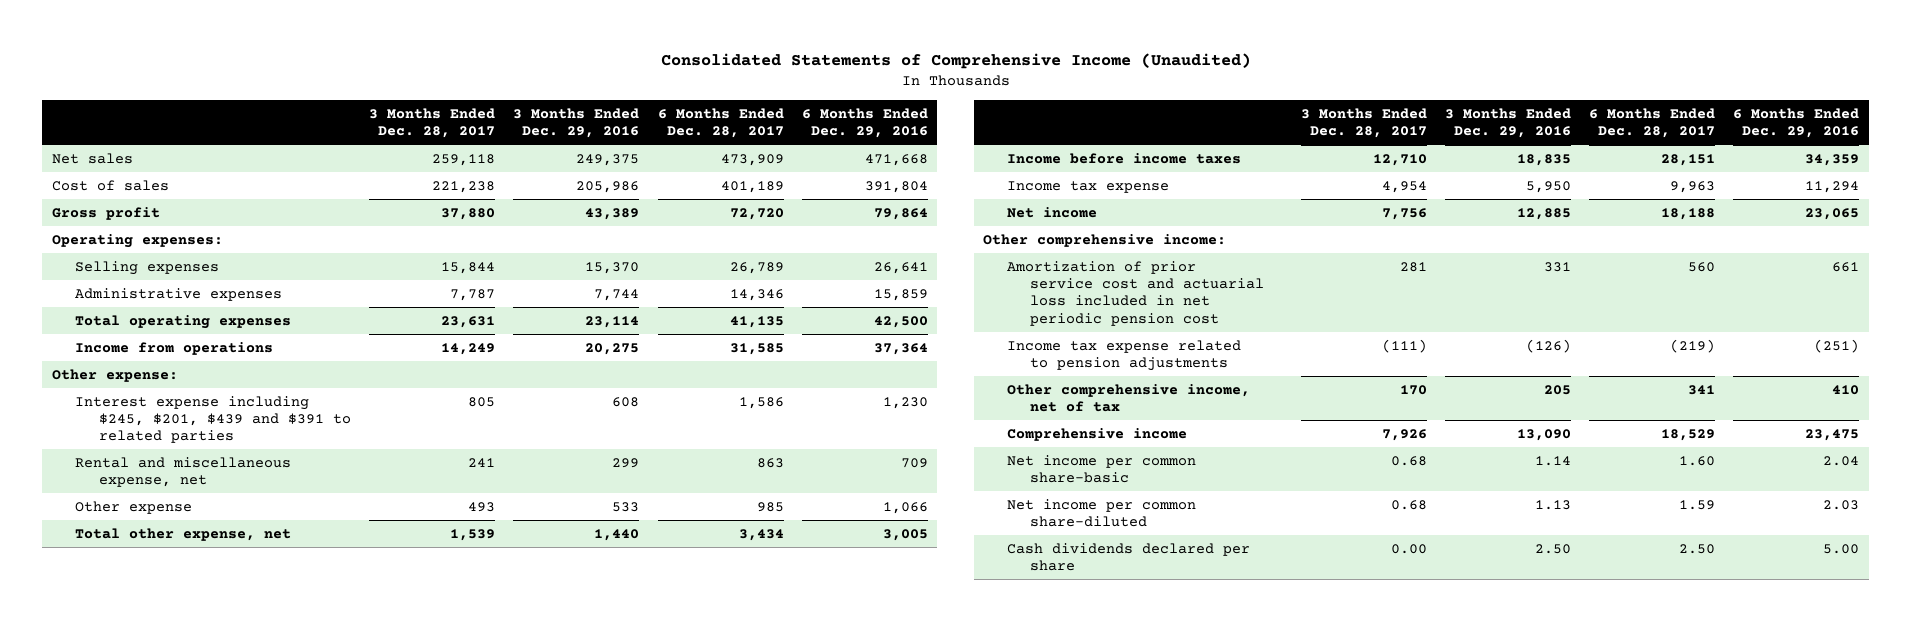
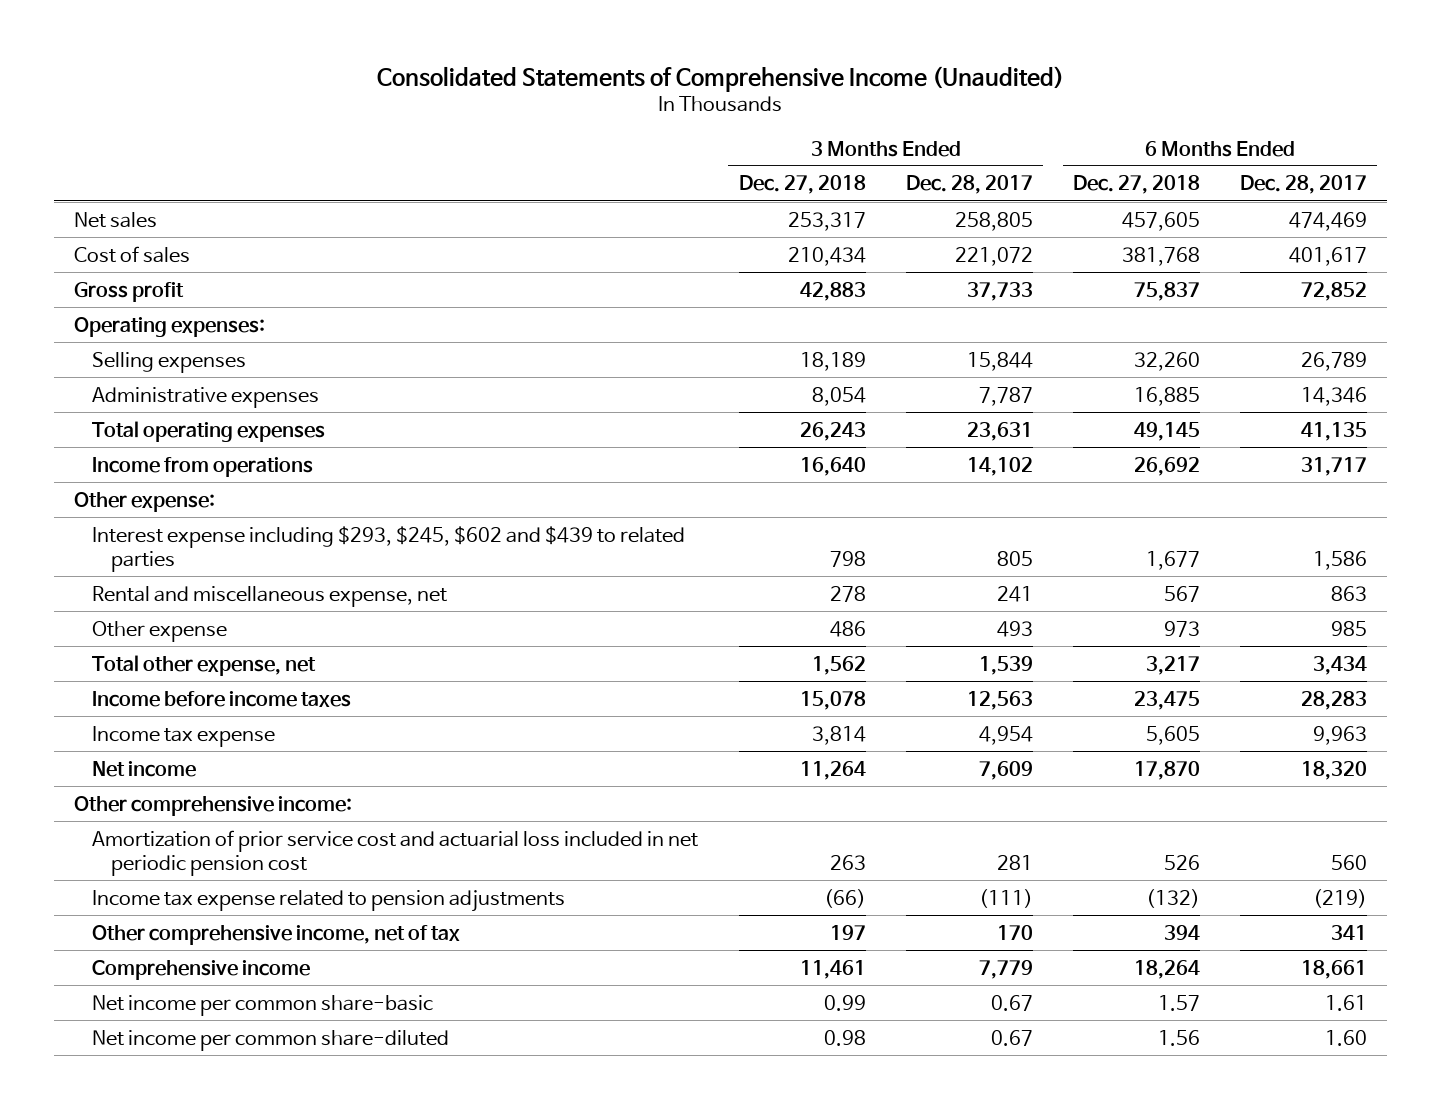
[513,107,640,139] 3 Months Ended Dec. 29, 2016 -> none
[801,107,928,139] 6 Months Ended Dec. 29, 2016 -> none
none -> [738,175,866,195] Dec. 27, 2018
none -> [1072,175,1200,195] Dec. 27, 2018
[431,153,495,166] 259,118 -> [954,211,1033,231] 258,805
[720,153,784,166] 473,909 -> [1288,211,1367,231] 474,469
[431,180,495,193] 221,238 -> [954,246,1033,266] 221,072
[720,180,784,193] 401,189 -> [1288,246,1367,266] 401,617
[440,207,495,220] 37,880 -> [966,281,1033,301] 37,733
[729,207,784,220] 72,720 -> [1300,281,1367,301] 72,852
[440,342,495,355] 14,249 -> [966,456,1033,476] 14,102
[729,342,784,355] 31,585 -> [1300,456,1367,476] 31,717
[75,395,351,444] Interest expense including $245, $201, $439 and $391 to related parties -> [92,525,686,572] Interest expense including $293, $245, $602 and $439 to related parties
[1372,153,1427,166] 12,710 -> [966,690,1033,710] 12,563
[1661,153,1716,166] 28,151 -> [1300,690,1367,710] 28,283
[1381,207,1427,220] 7,756 -> [978,760,1033,780] 7,609
[1661,207,1716,220] 18,188 -> [1300,760,1367,780] 18,320
[1006,542,1250,571] Cash dividends declared per share -> none
[1381,428,1427,441] 7,926 -> [978,959,1033,979] 7,779
[1661,428,1716,441] 18,529 -> [1300,959,1367,979] 18,661
[1390,455,1427,466] 0.68 -> [990,994,1033,1011] 0.67
[1679,455,1716,466] 1.60 -> [1324,994,1367,1011] 1.61
[1390,499,1427,510] 0.68 -> [990,1029,1033,1046] 0.67
[1679,499,1716,510] 1.59 -> [1324,1029,1367,1046] 1.60

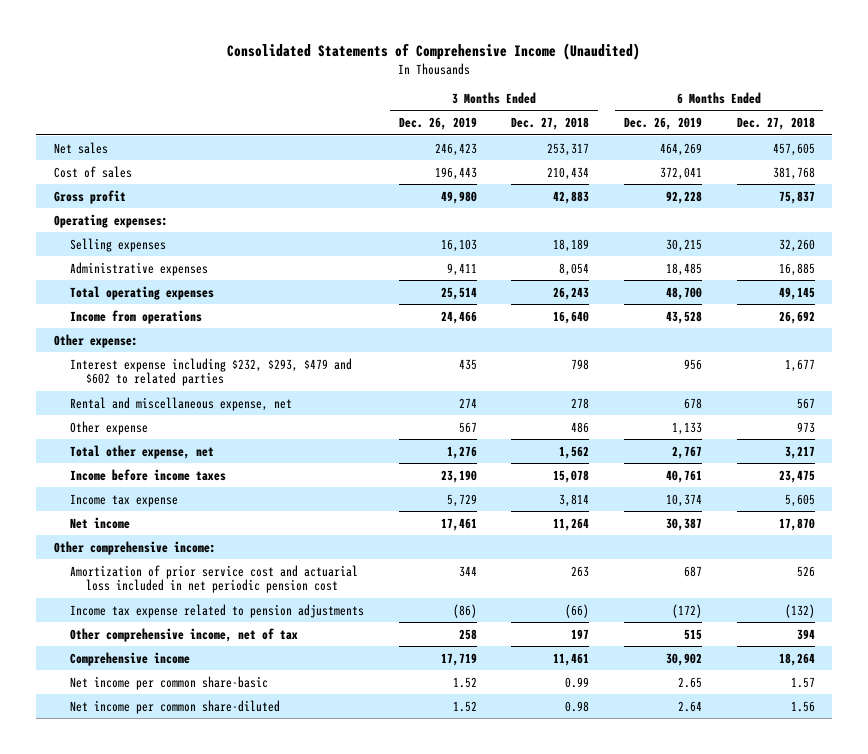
[905,175,1033,195] Dec. 28, 2017 -> none
[1239,175,1367,195] Dec. 28, 2017 -> none
none -> [398,117,477,131] Dec. 26, 2019
none -> [623,117,702,131] Dec. 26, 2019
[92,525,686,572] Interest expense including $293, $245, $602 and $439 to related parties -> [69,357,352,387] Interest expense including $232, $293, $479 and $602 to related parties

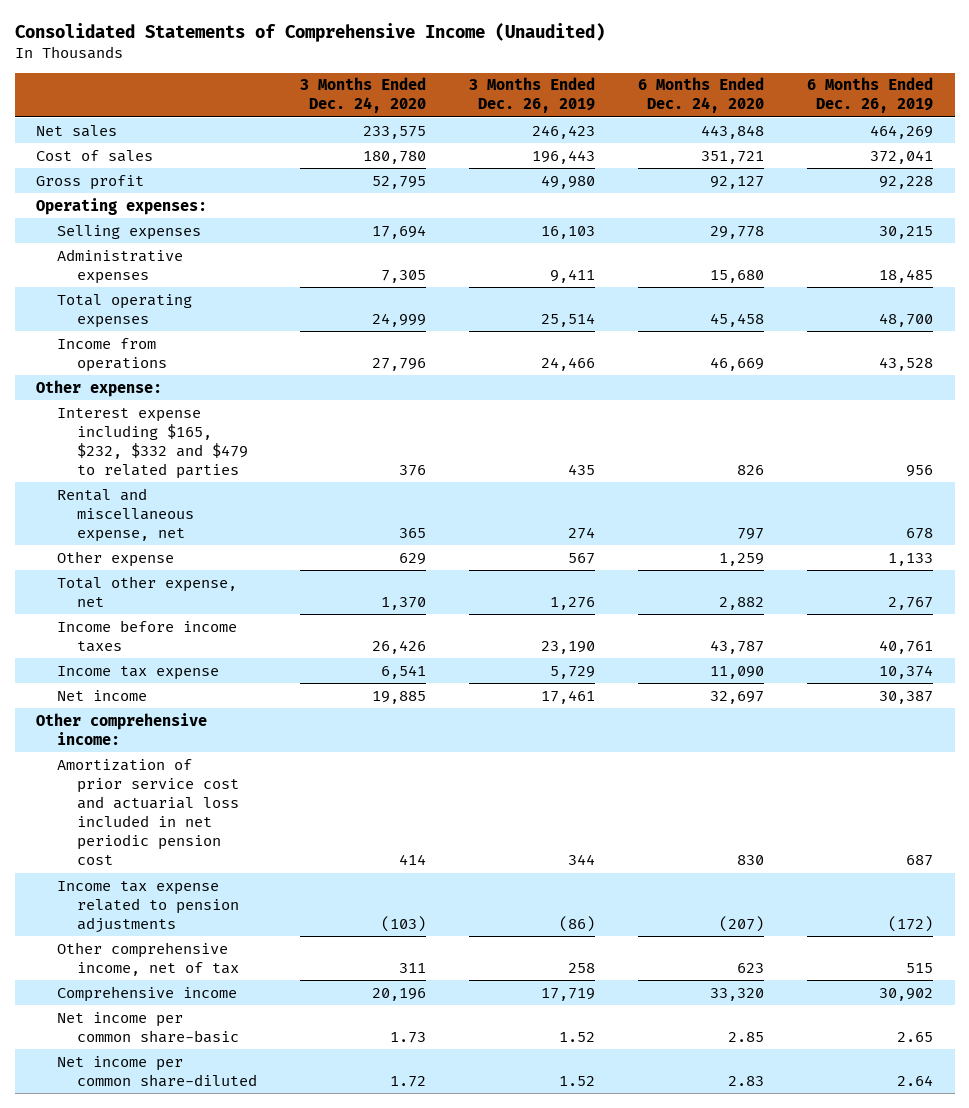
[511,117,590,131] Dec. 27, 2018 -> none
[736,117,815,131] Dec. 27, 2018 -> none
none -> [300,77,427,114] 3 Months Ended Dec. 24, 2020
none -> [638,77,765,114] 6 Months Ended Dec. 24, 2020
[69,357,352,387] Interest expense including $232, $293, $479 and $602 to related parties -> [56,407,249,480] Interest expense including $165, $232, $332 and $479 to related parties

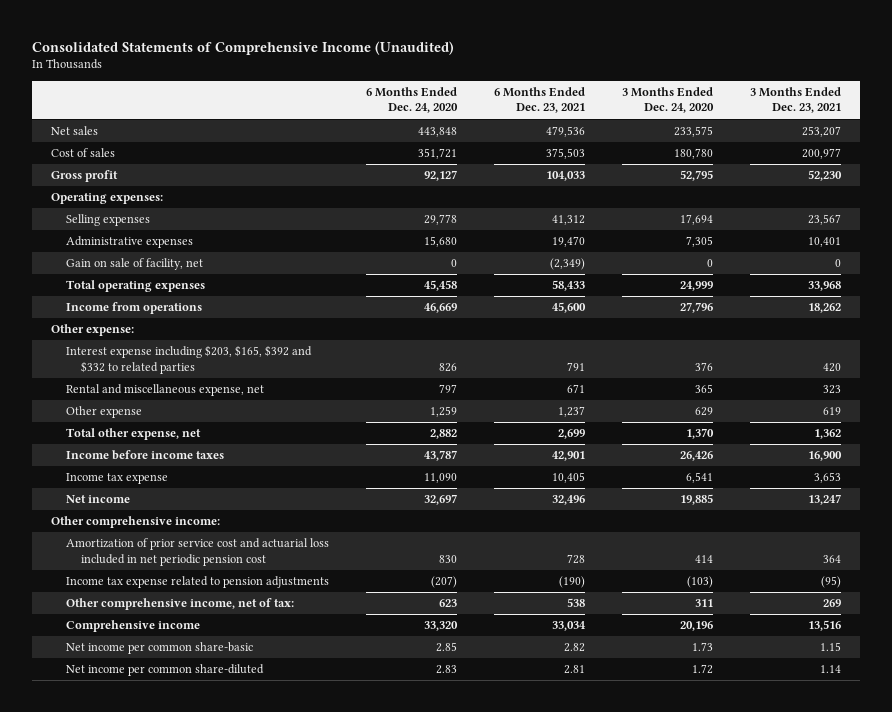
[469,77,596,114] 3 Months Ended Dec. 26, 2019 -> none
[807,77,934,114] 6 Months Ended Dec. 26, 2019 -> none
none -> [493,87,585,114] 6 Months Ended Dec. 23, 2021
none -> [750,87,842,114] 3 Months Ended Dec. 23, 2021
none -> [65,258,203,271] Gain on sale of facility, net
[56,407,249,480] Interest expense including $165, $232, $332 and $479 to related parties -> [65,345,312,374] Interest expense including $203, $165, $392 and $332 to related parties
[56,941,240,976] Other comprehensive income, net of tax -> [65,598,294,611] Other comprehensive income, net of tax:

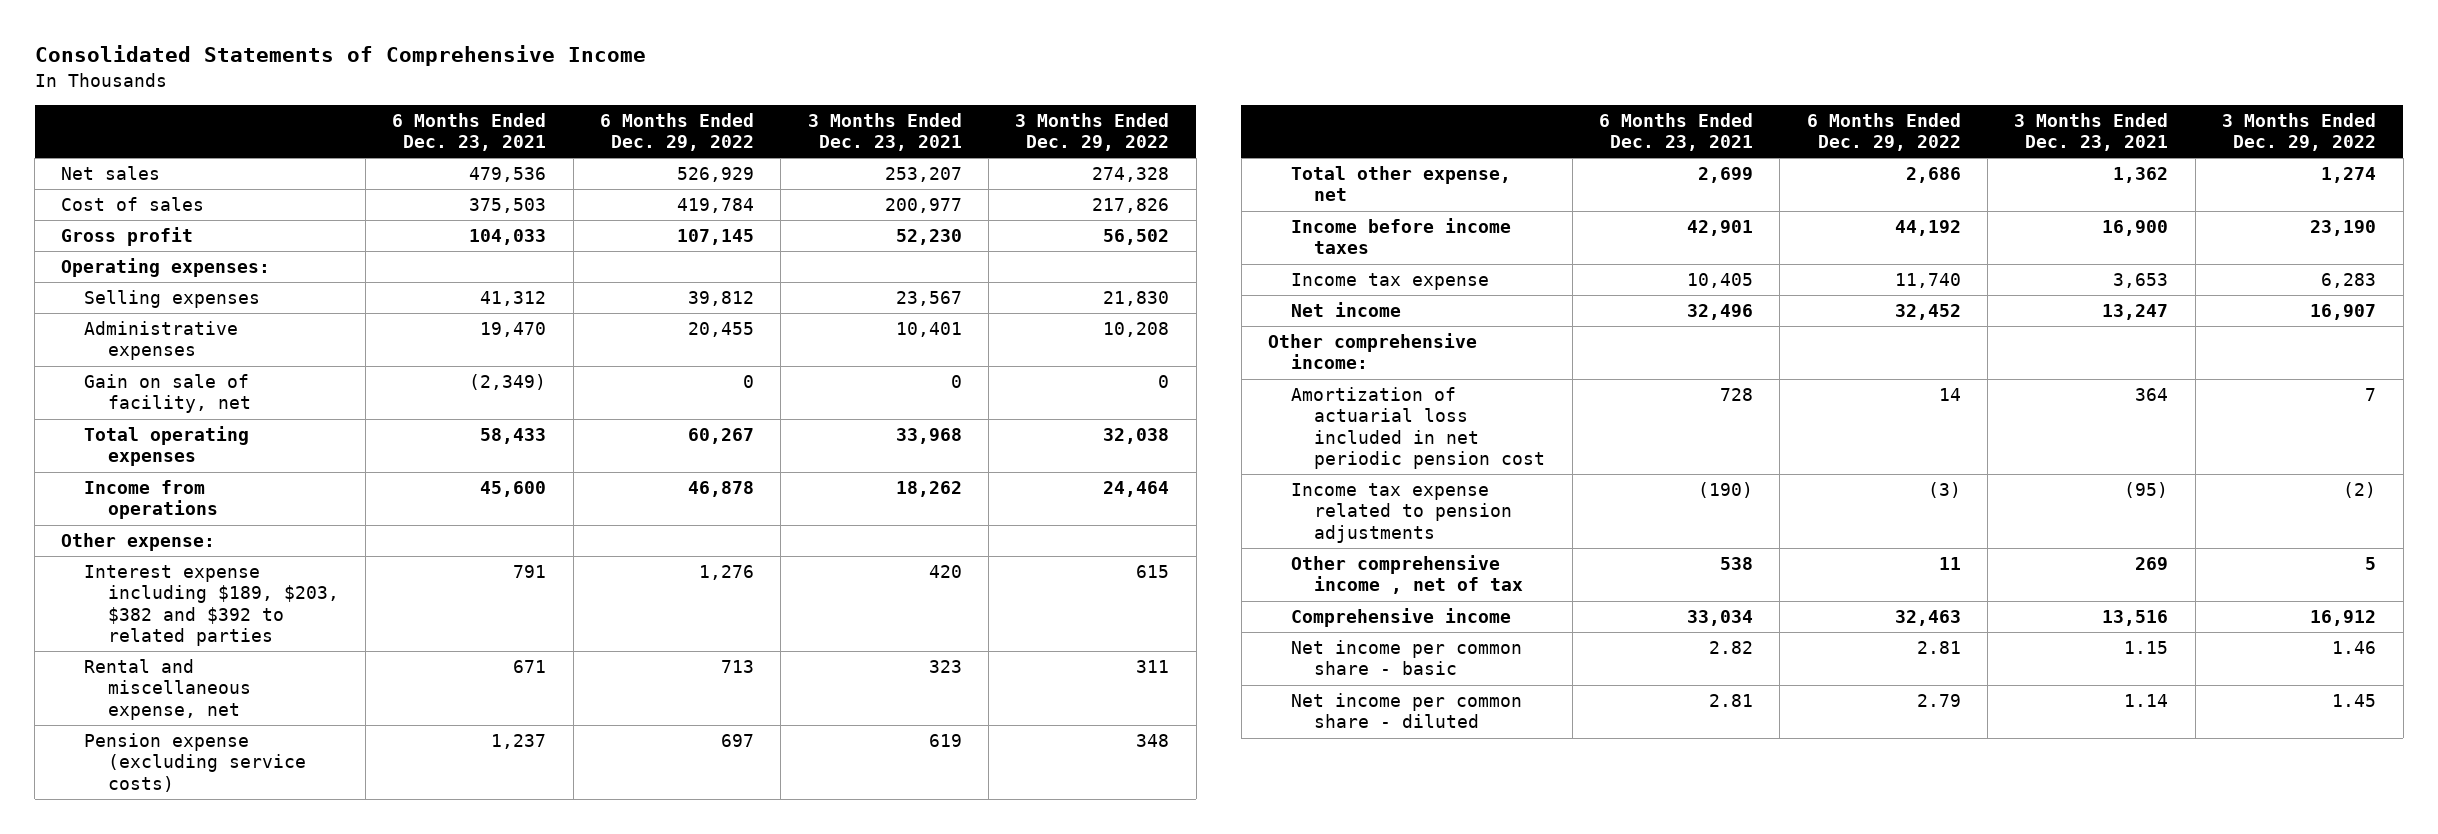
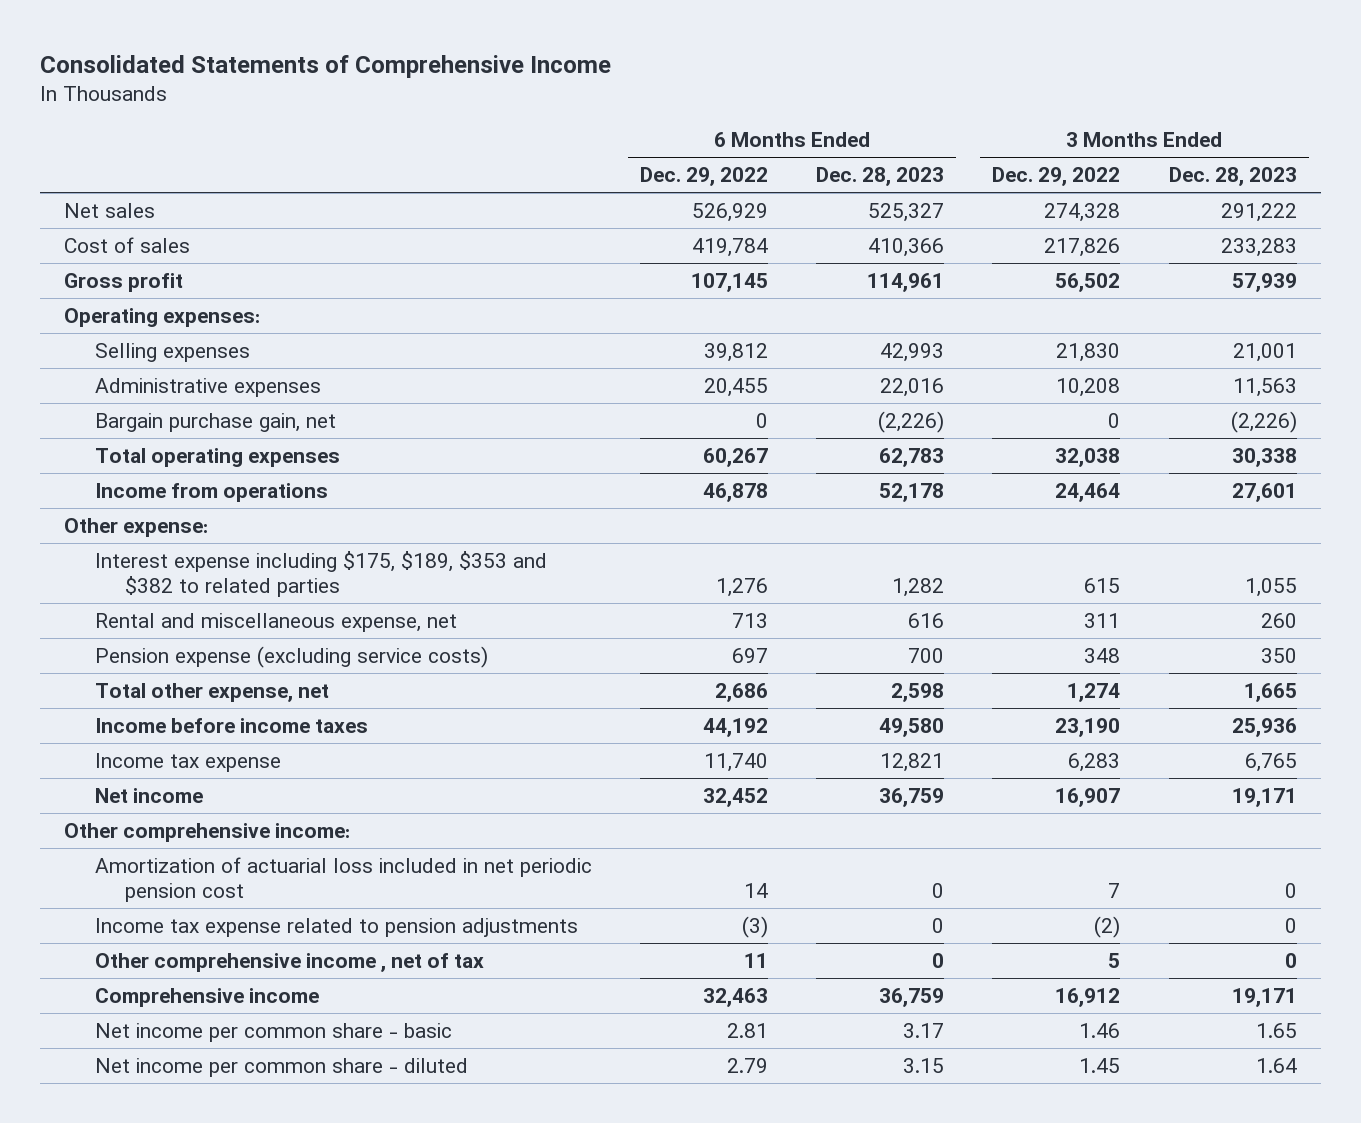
[392,112,547,152] 6 Months Ended Dec. 23, 2021 -> none
[807,112,962,152] 3 Months Ended Dec. 23, 2021 -> none
none -> [816,167,945,187] Dec. 28, 2023
none -> [1168,167,1297,187] Dec. 28, 2023
[84,374,251,414] Gain on sale of facility, net -> none
none -> [94,413,336,433] Bargain purchase gain, net
[84,565,339,647] Interest expense including $189, $203, $382 and $392 to related parties -> [94,551,547,597] Interest expense including $175, $189, $353 and $382 to related parties

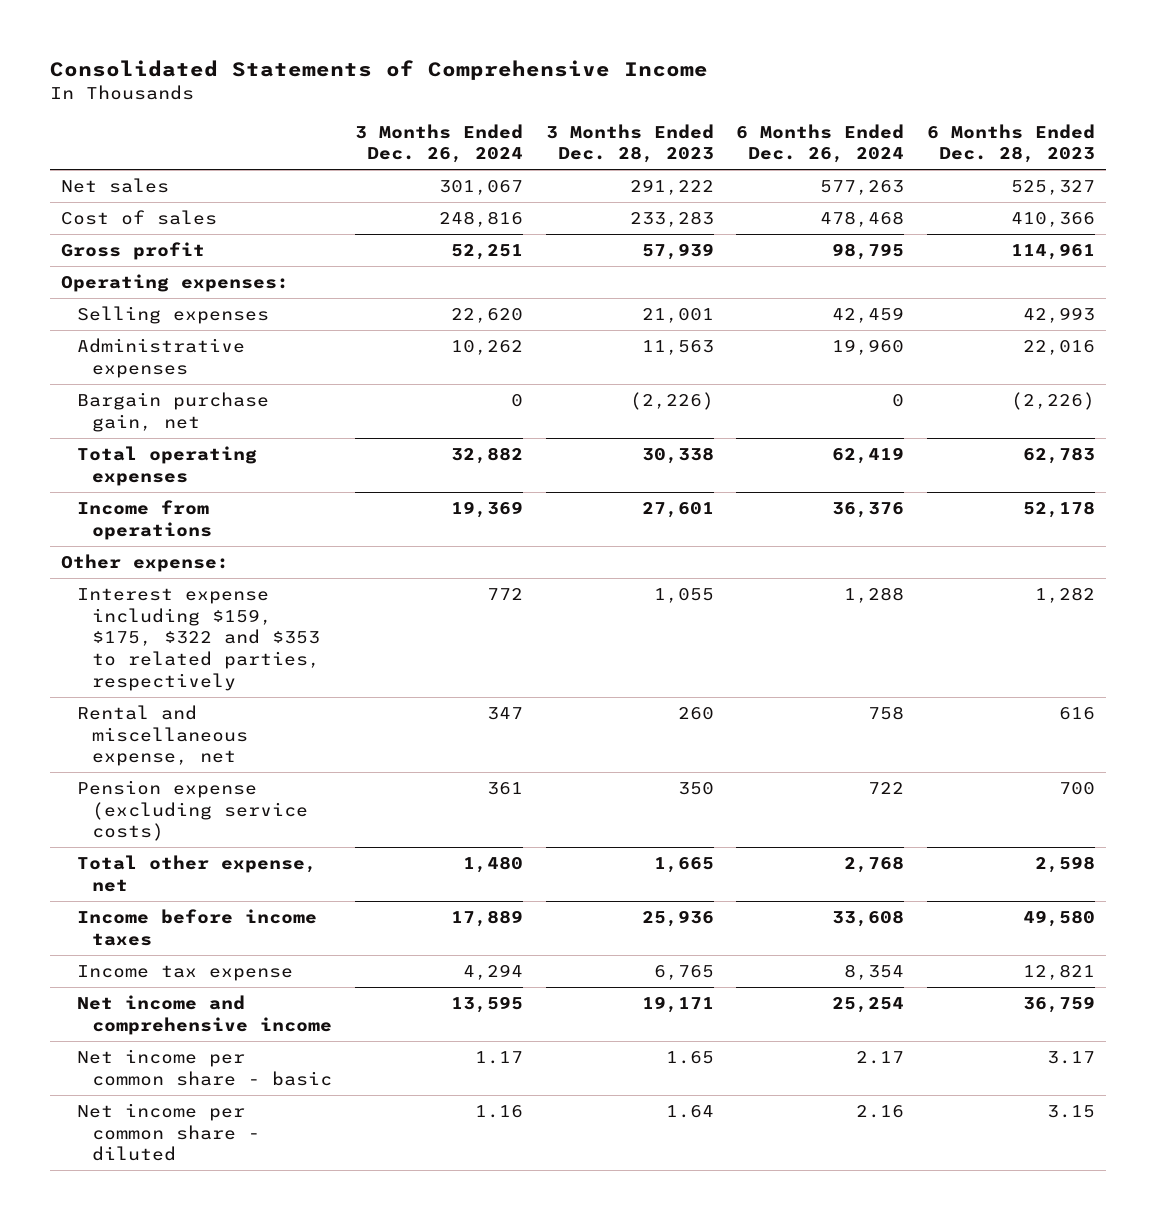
[639,167,768,187] Dec. 29, 2022 -> none
[992,167,1121,187] Dec. 29, 2022 -> none
none -> [354,123,523,164] 3 Months Ended Dec. 26, 2024
none -> [736,123,905,164] 6 Months Ended Dec. 26, 2024
[94,551,547,597] Interest expense including $175, $189, $353 and $382 to related parties -> [76,587,321,692] Interest expense including $159, $175, $322 and $353 to related parties, respectively
[64,823,351,843] Other comprehensive income: -> none
[94,857,592,902] Amortization of actuarial loss included in net periodic pension cost -> none
[94,918,578,938] Income tax expense related to pension adjustments -> none
[94,953,484,973] Other comprehensive income , net of tax -> none
[94,988,319,1008] Comprehensive income -> none
[94,788,203,804] Net income -> [76,994,333,1035] Net income and comprehensive income

